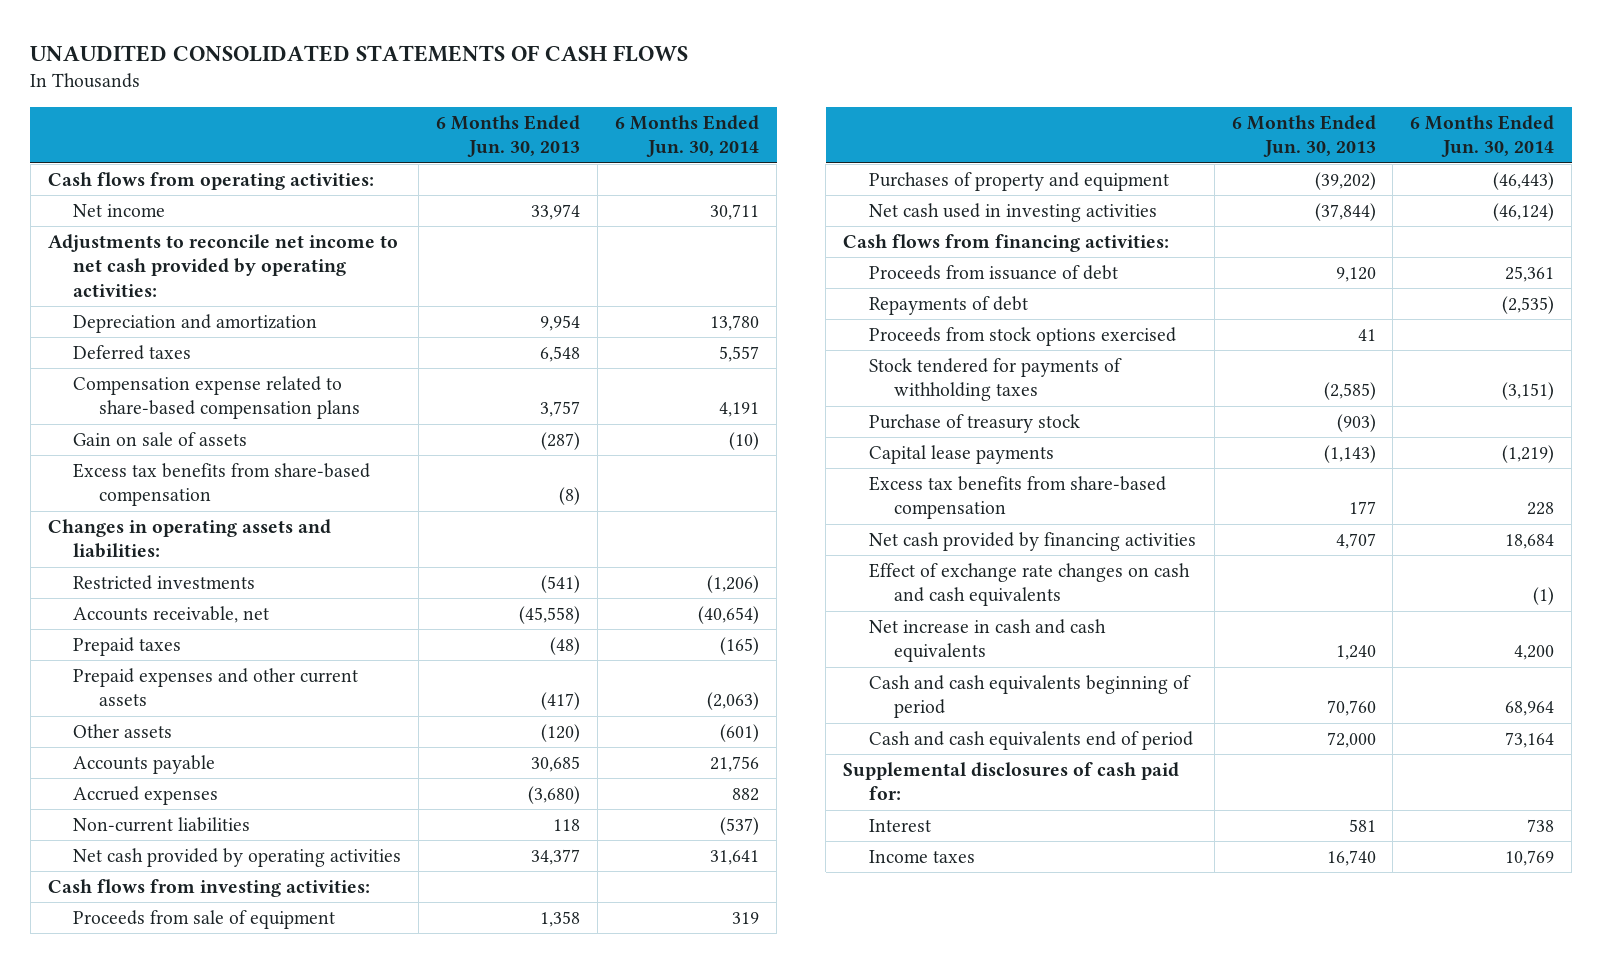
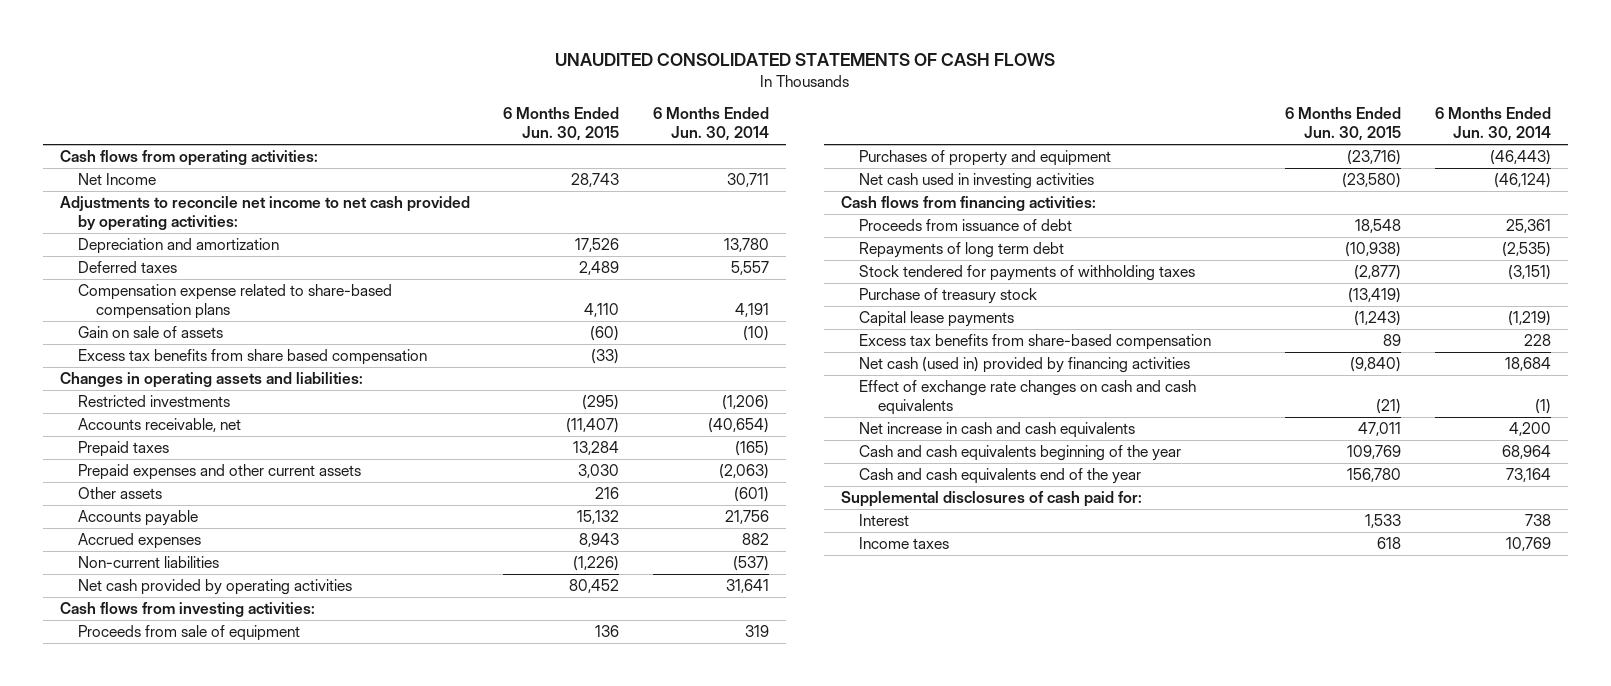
[436,114,581,158] 6 Months Ended Jun. 30, 2013 -> none
none -> [503,107,620,142] 6 Months Ended Jun. 30, 2015
[73,203,166,217] Net income -> [77,173,156,186] Net Income
[73,462,371,507] Excess tax benefits from share-based compensation -> [77,349,427,366] Excess tax benefits from share based compensation
[868,326,1176,346] Proceeds from stock options exercised -> none
[868,295,1028,315] Repayments of debt -> [859,242,1065,259] Repayments of long term debt
[868,531,1196,551] Net cash provided by financing activities -> [859,357,1191,374] Net cash (used in) provided by financing activities
[868,674,1191,719] Cash and cash equivalents beginning of period -> [859,445,1182,462] Cash and cash equivalents beginning of the year
[868,730,1193,750] Cash and cash equivalents end of period -> [859,468,1142,485] Cash and cash equivalents end of the year

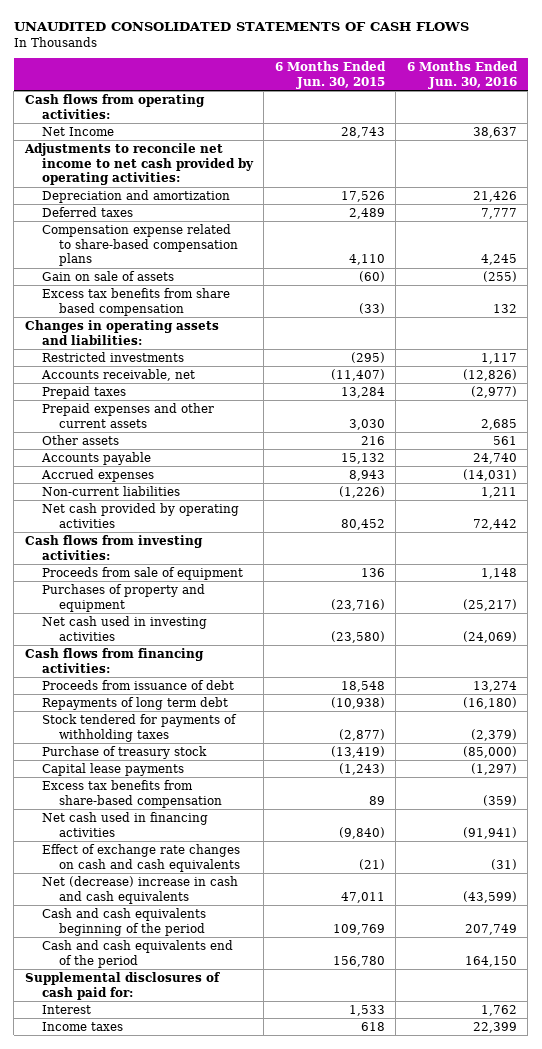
[653,107,770,142] 6 Months Ended Jun. 30, 2014 -> none
none -> [406,61,518,89] 6 Months Ended Jun. 30, 2016
[859,357,1191,374] Net cash (used in) provided by financing activities -> [41,811,208,837] Net cash used in financing activities
[859,422,1136,439] Net increase in cash and cash equivalents -> [41,875,238,904] Net (decrease) increase in cash and cash equivalents
[859,445,1182,462] Cash and cash equivalents beginning of the year -> [41,907,206,936] Cash and cash equivalents beginning of the period
[859,468,1142,485] Cash and cash equivalents end of the year -> [41,939,233,968] Cash and cash equivalents end of the period

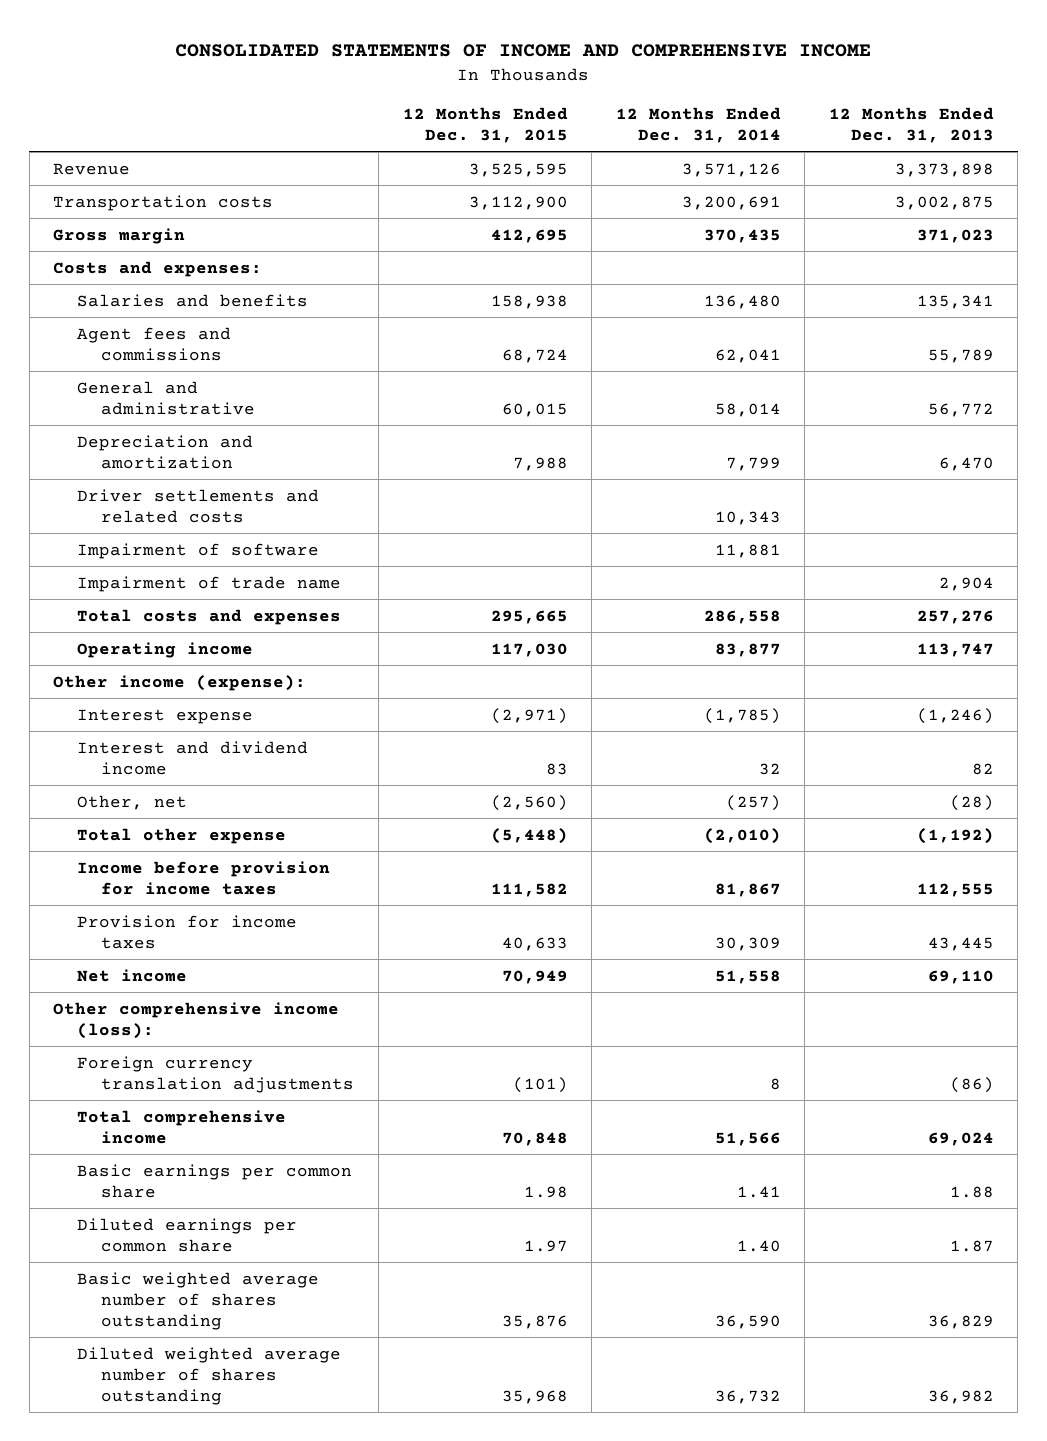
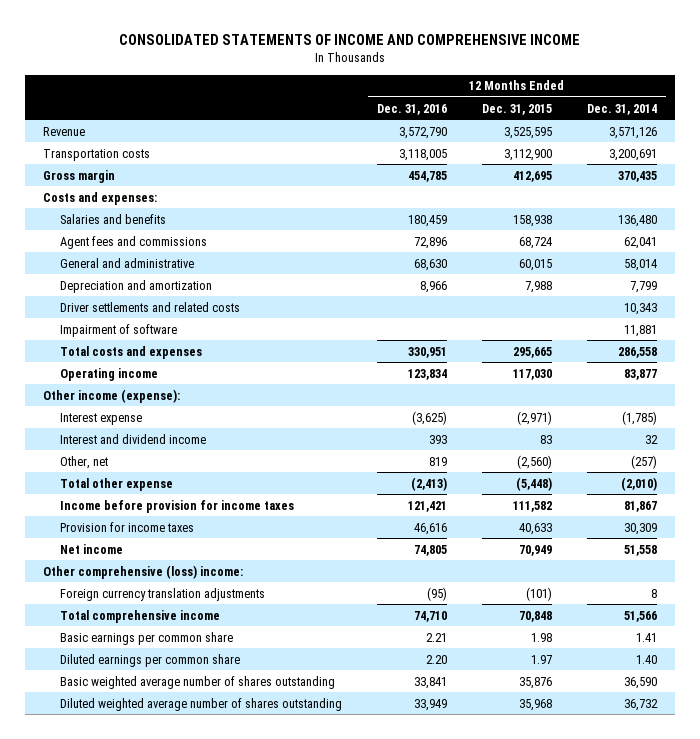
[828,106,994,143] 12 Months Ended Dec. 31, 2013 -> none
none -> [377,103,448,115] Dec. 31, 2016
[77,575,342,592] Impairment of trade name -> none
[53,1001,340,1039] Other comprehensive income (loss): -> [42,564,243,579] Other comprehensive (loss) income:

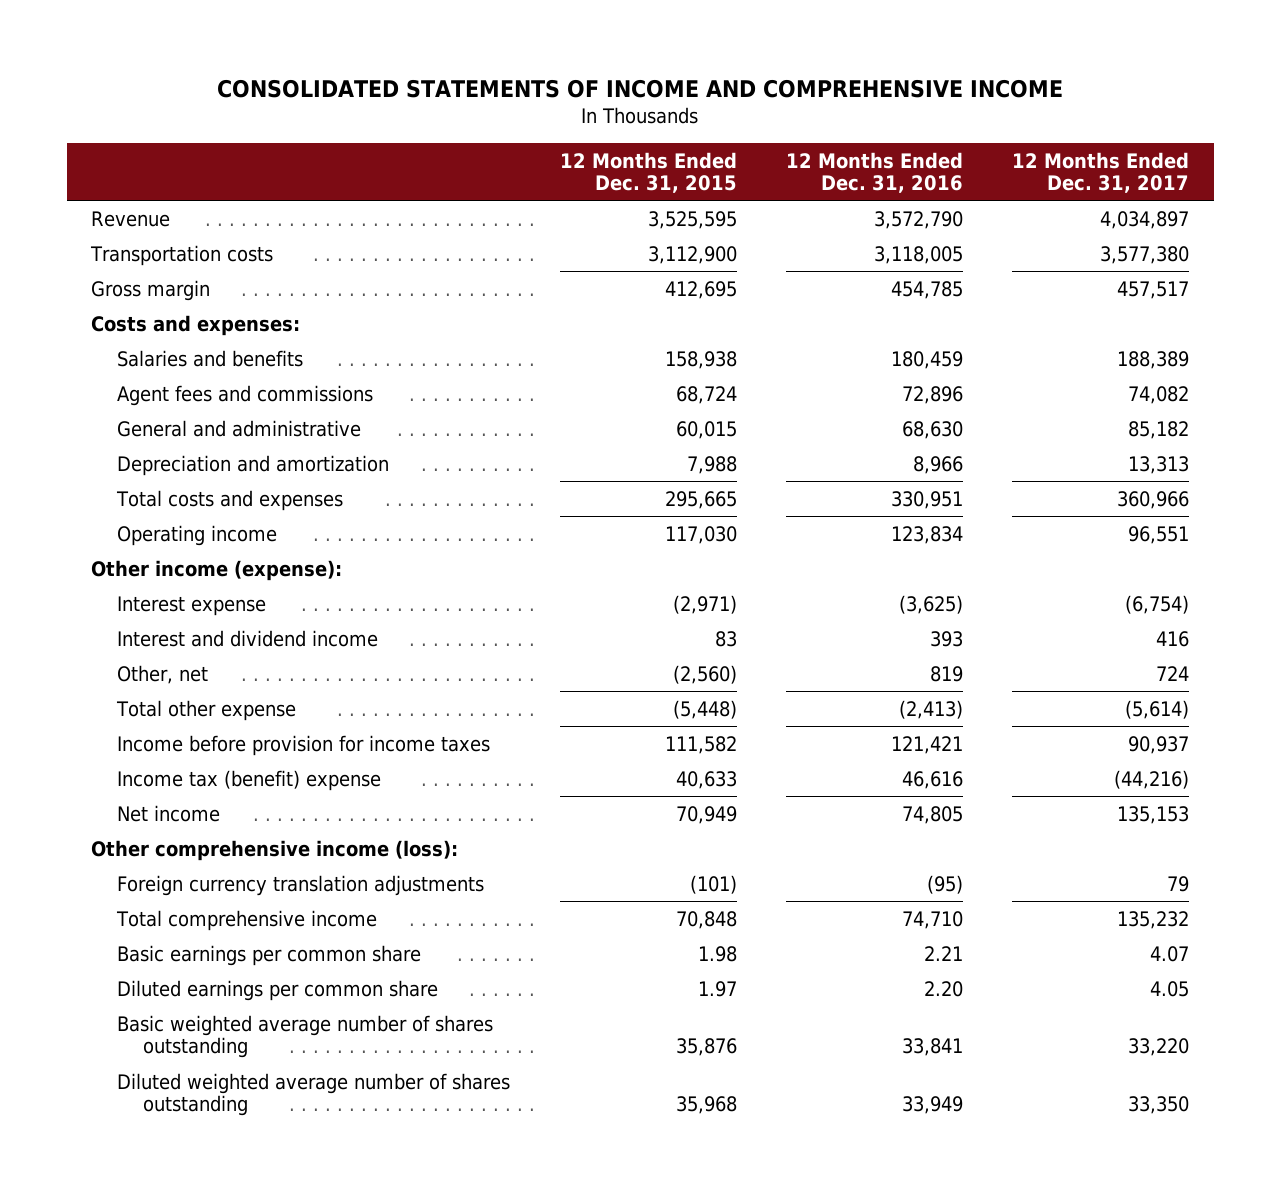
[587,103,658,115] Dec. 31, 2014 -> none
none -> [1012,151,1190,194] 12 Months Ended Dec. 31, 2017
[60,301,241,312] Driver settlements and related costs -> none
[60,323,178,337] Impairment of software -> none
[60,521,195,532] Provision for income taxes -> [117,769,382,791] Income tax (benefit) expense
[42,564,243,579] Other comprehensive (loss) income: -> [91,839,459,861] Other comprehensive income (loss):

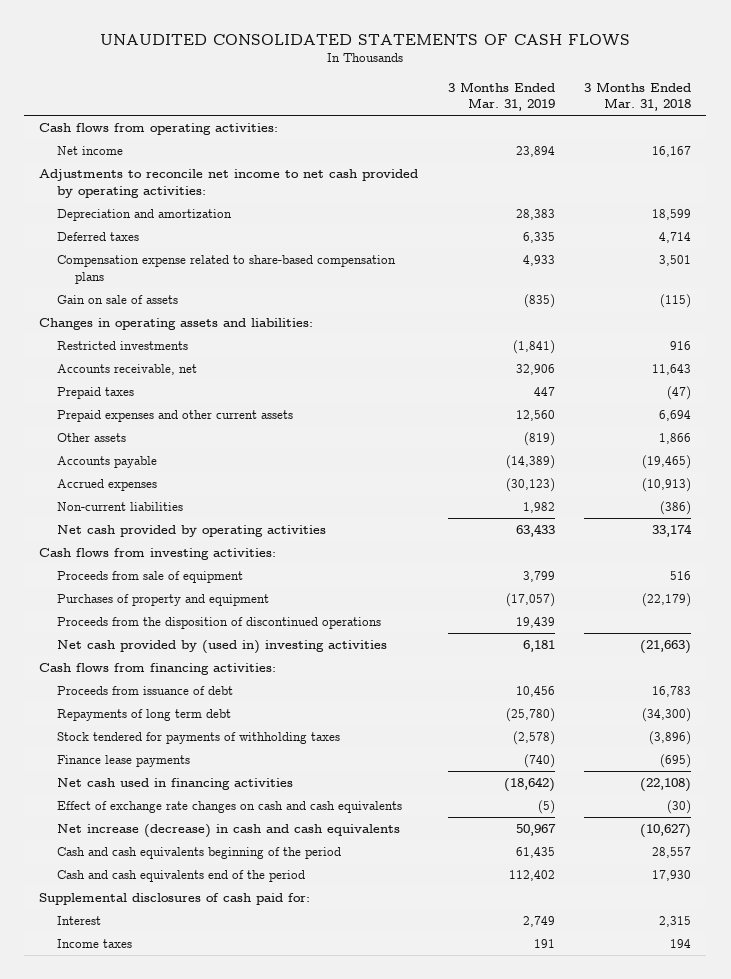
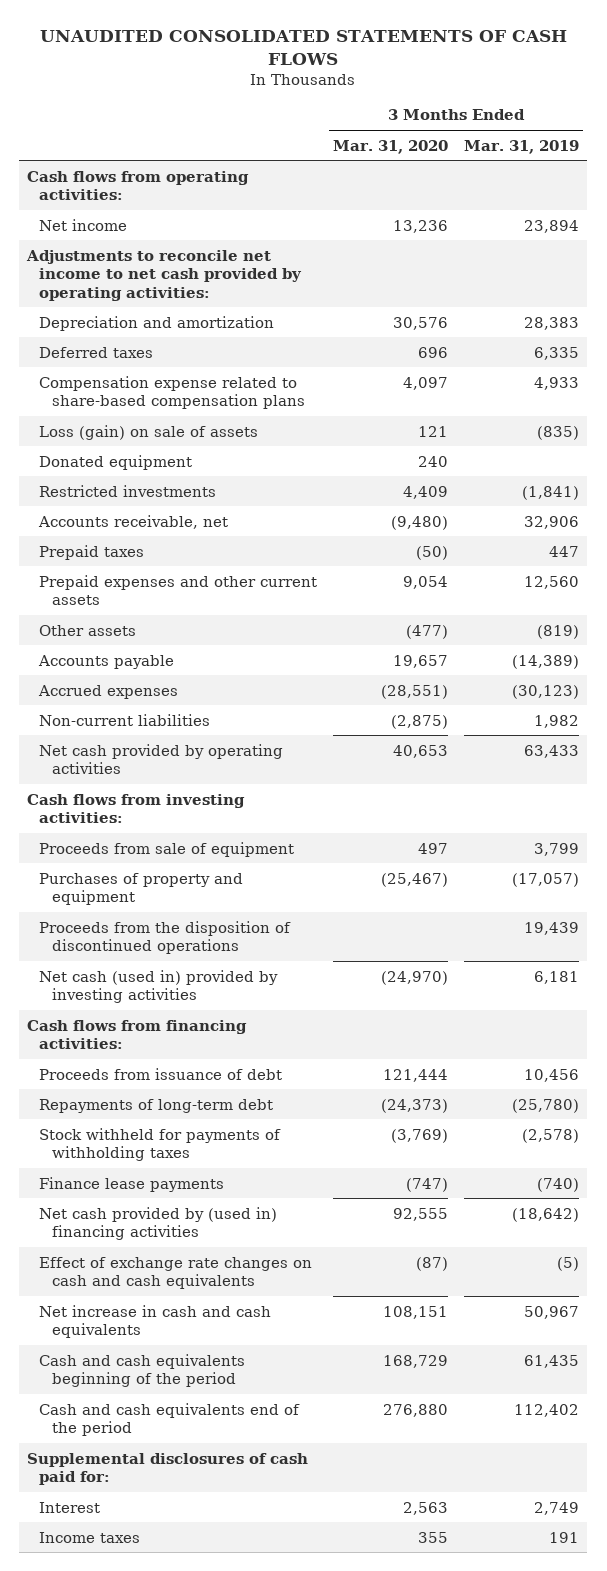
[584,81,692,112] 3 Months Ended Mar. 31, 2018 -> none
none -> [333,139,449,154] Mar. 31, 2020
[39,318,314,331] Changes in operating assets and liabilities: -> none
[57,295,179,305] Gain on sale of assets -> [39,424,259,440] Loss (gain) on sale of assets
none -> [39,454,193,470] Donated equipment
[57,640,388,655] Net cash provided by (used in) investing activities -> [39,969,279,1004] Net cash (used in) provided by investing activities
[57,709,232,722] Repayments of long term debt -> [39,1098,274,1113] Repayments of long-term debt
[57,732,341,745] Stock tendered for payments of withholding taxes -> [39,1127,282,1162] Stock withheld for payments of withholding taxes
[57,778,294,791] Net cash used in financing activities -> [39,1206,278,1241] Net cash provided by (used in) financing activities
[57,824,401,839] Net increase (decrease) in cash and cash equivalents -> [39,1304,272,1339] Net increase in cash and cash equivalents

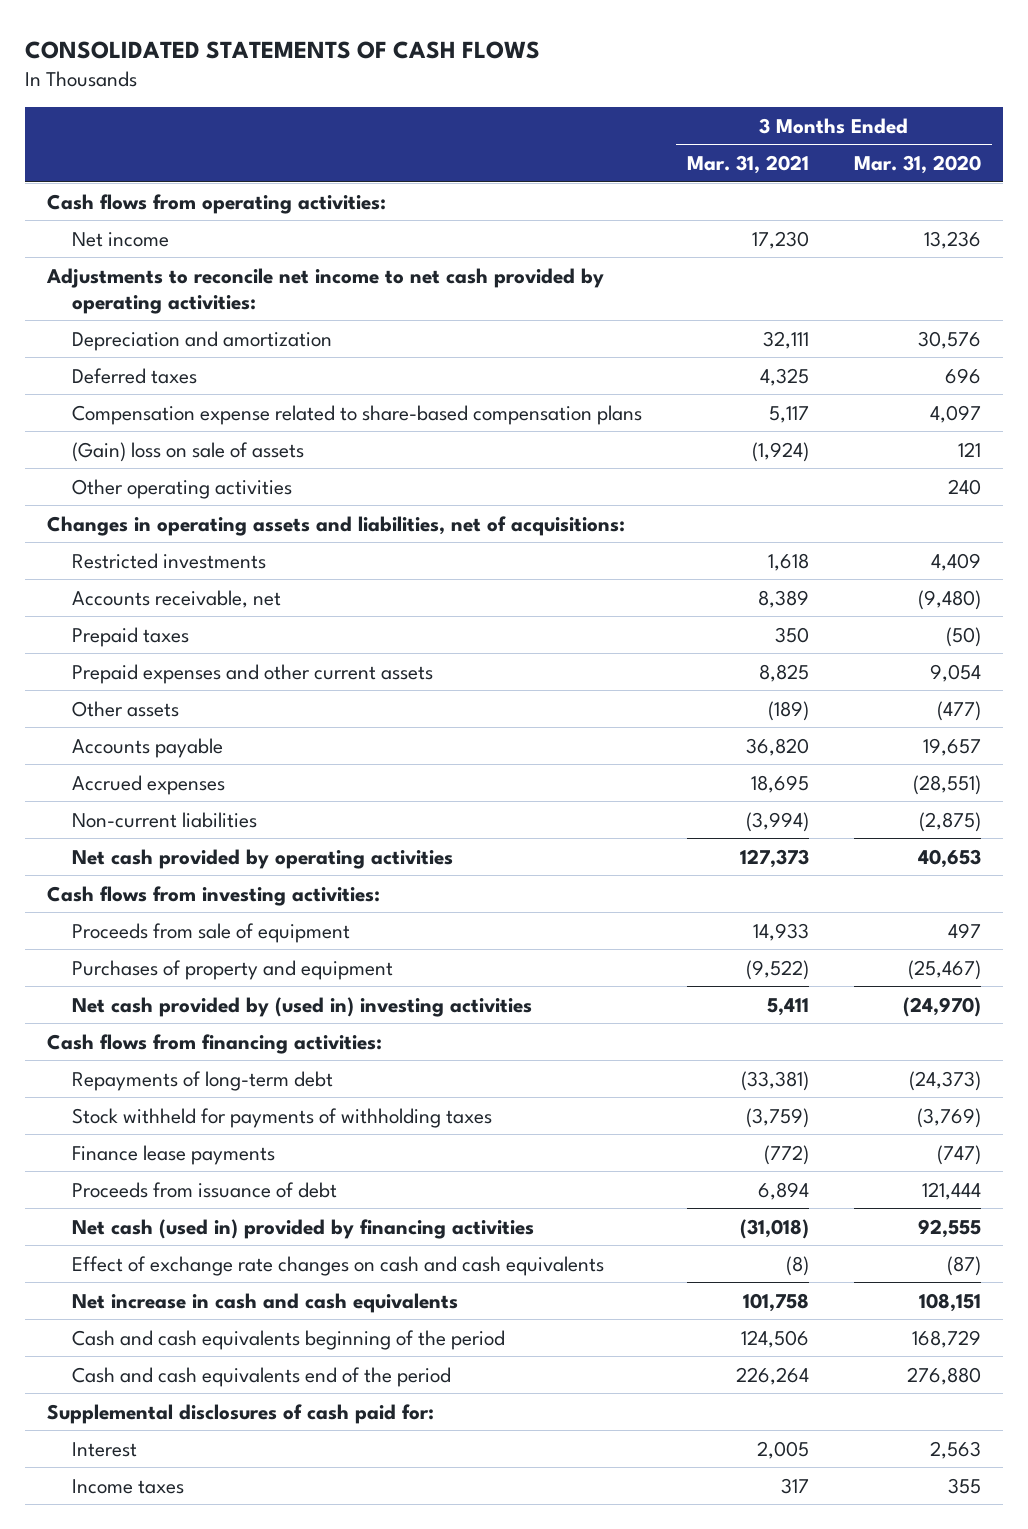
[40,30,568,66] UNAUDITED CONSOLIDATED STATEMENTS OF CASH FLOWS -> [24,40,540,59] CONSOLIDATED STATEMENTS OF CASH FLOWS
[464,139,580,154] Mar. 31, 2019 -> none
none -> [687,155,810,175] Mar. 31, 2021
[39,454,193,470] Donated equipment -> none
[39,424,259,440] Loss (gain) on sale of assets -> [72,441,305,462] (Gain) loss on sale of assets
none -> [72,478,293,499] Other operating activities
none -> [47,515,626,536] Changes in operating assets and liabilities, net of acquisitions:
[39,920,292,955] Proceeds from the disposition of discontinued operations -> none
[39,969,279,1004] Net cash (used in) provided by investing activities -> [72,996,533,1017] Net cash provided by (used in) investing activities
[39,1067,283,1080] Proceeds from issuance of debt -> [72,1181,338,1198] Proceeds from issuance of debt
[39,1206,278,1241] Net cash provided by (used in) financing activities -> [72,1218,535,1239] Net cash (used in) provided by financing activities

